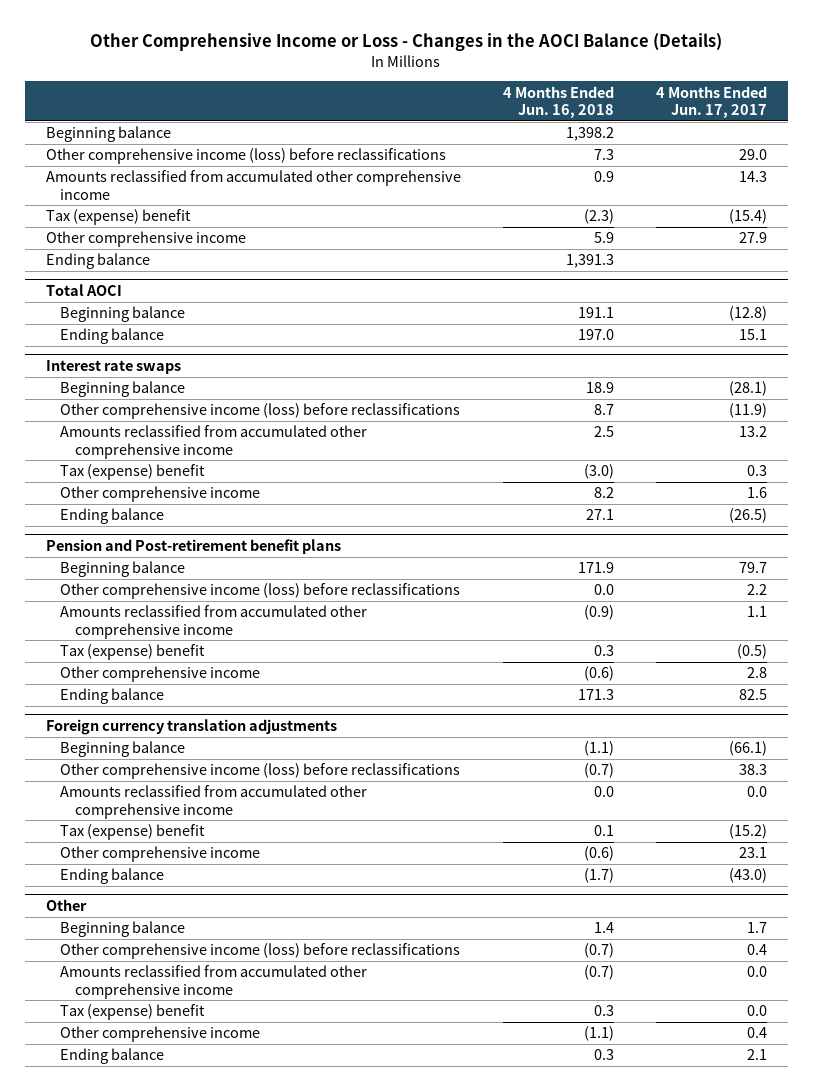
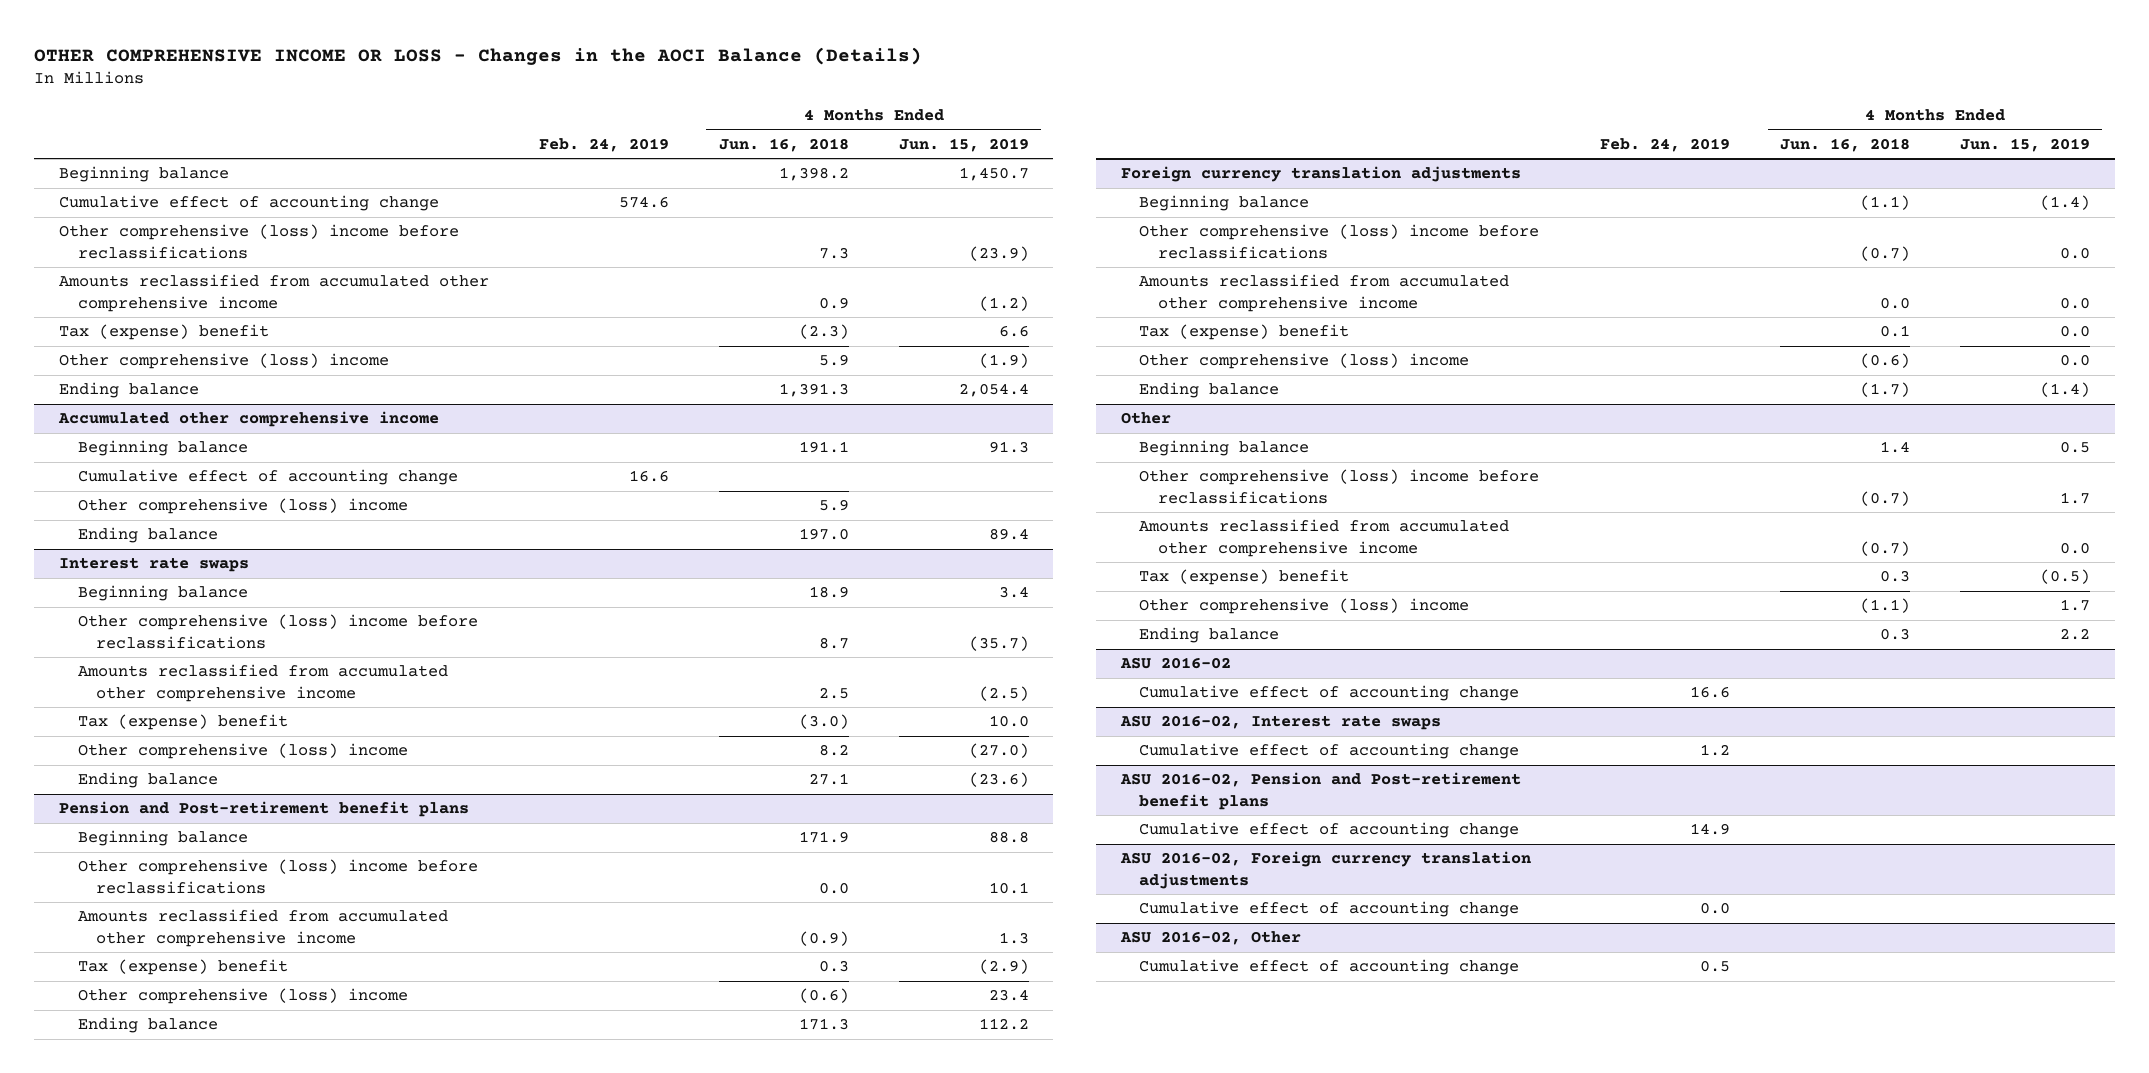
[90,33,723,52] Other Comprehensive Income or Loss - Changes in the AOCI Balance (Details) -> [34,46,923,65] OTHER COMPREHENSIVE INCOME OR LOSS - Changes in the AOCI Balance (Details)
[655,85,767,118] 4 Months Ended Jun. 17, 2017 -> none
none -> [538,137,669,152] Feb. 24, 2019
none -> [898,137,1029,152] Jun. 15, 2019
none -> [59,195,440,212] Cumulative effect of accounting change
[45,148,446,165] Other comprehensive income (loss) before reclassifications -> [59,224,460,259] Other comprehensive (loss) income before reclassifications
[45,231,246,248] Other comprehensive income -> [59,353,390,370] Other comprehensive (loss) income
[45,283,122,296] Total AOCI -> [58,411,440,428] Accumulated other comprehensive income
none -> [77,469,458,486] Cumulative effect of accounting change
none -> [77,498,408,515] Other comprehensive (loss) income
[60,403,461,420] Other comprehensive income (loss) before reclassifications -> [77,614,478,649] Other comprehensive (loss) income before reclassifications
[60,486,261,503] Other comprehensive income -> [77,743,408,760] Other comprehensive (loss) income
[60,583,461,600] Other comprehensive income (loss) before reclassifications -> [77,859,478,894] Other comprehensive (loss) income before reclassifications
[60,666,261,683] Other comprehensive income -> [77,988,408,1005] Other comprehensive (loss) income
[60,763,461,780] Other comprehensive income (loss) before reclassifications -> [1139,224,1540,259] Other comprehensive (loss) income before reclassifications
[60,846,261,863] Other comprehensive income -> [1139,353,1470,370] Other comprehensive (loss) income
[60,943,461,960] Other comprehensive income (loss) before reclassifications -> [1139,469,1540,504] Other comprehensive (loss) income before reclassifications
[60,1026,261,1043] Other comprehensive income -> [1139,598,1470,615] Other comprehensive (loss) income
none -> [1119,657,1231,670] ASU 2016-02
none -> [1139,685,1520,702] Cumulative effect of accounting change
none -> [1119,715,1441,731] ASU 2016-02, Interest rate swaps
none -> [1139,743,1520,760] Cumulative effect of accounting change
none -> [1119,772,1521,810] ASU 2016-02, Pension and Post-retirement benefit plans
none -> [1139,822,1520,839] Cumulative effect of accounting change
none -> [1119,851,1531,889] ASU 2016-02, Foreign currency translation adjustments
none -> [1139,901,1520,918] Cumulative effect of accounting change
none -> [1119,931,1301,946] ASU 2016-02, Other
none -> [1139,959,1520,976] Cumulative effect of accounting change

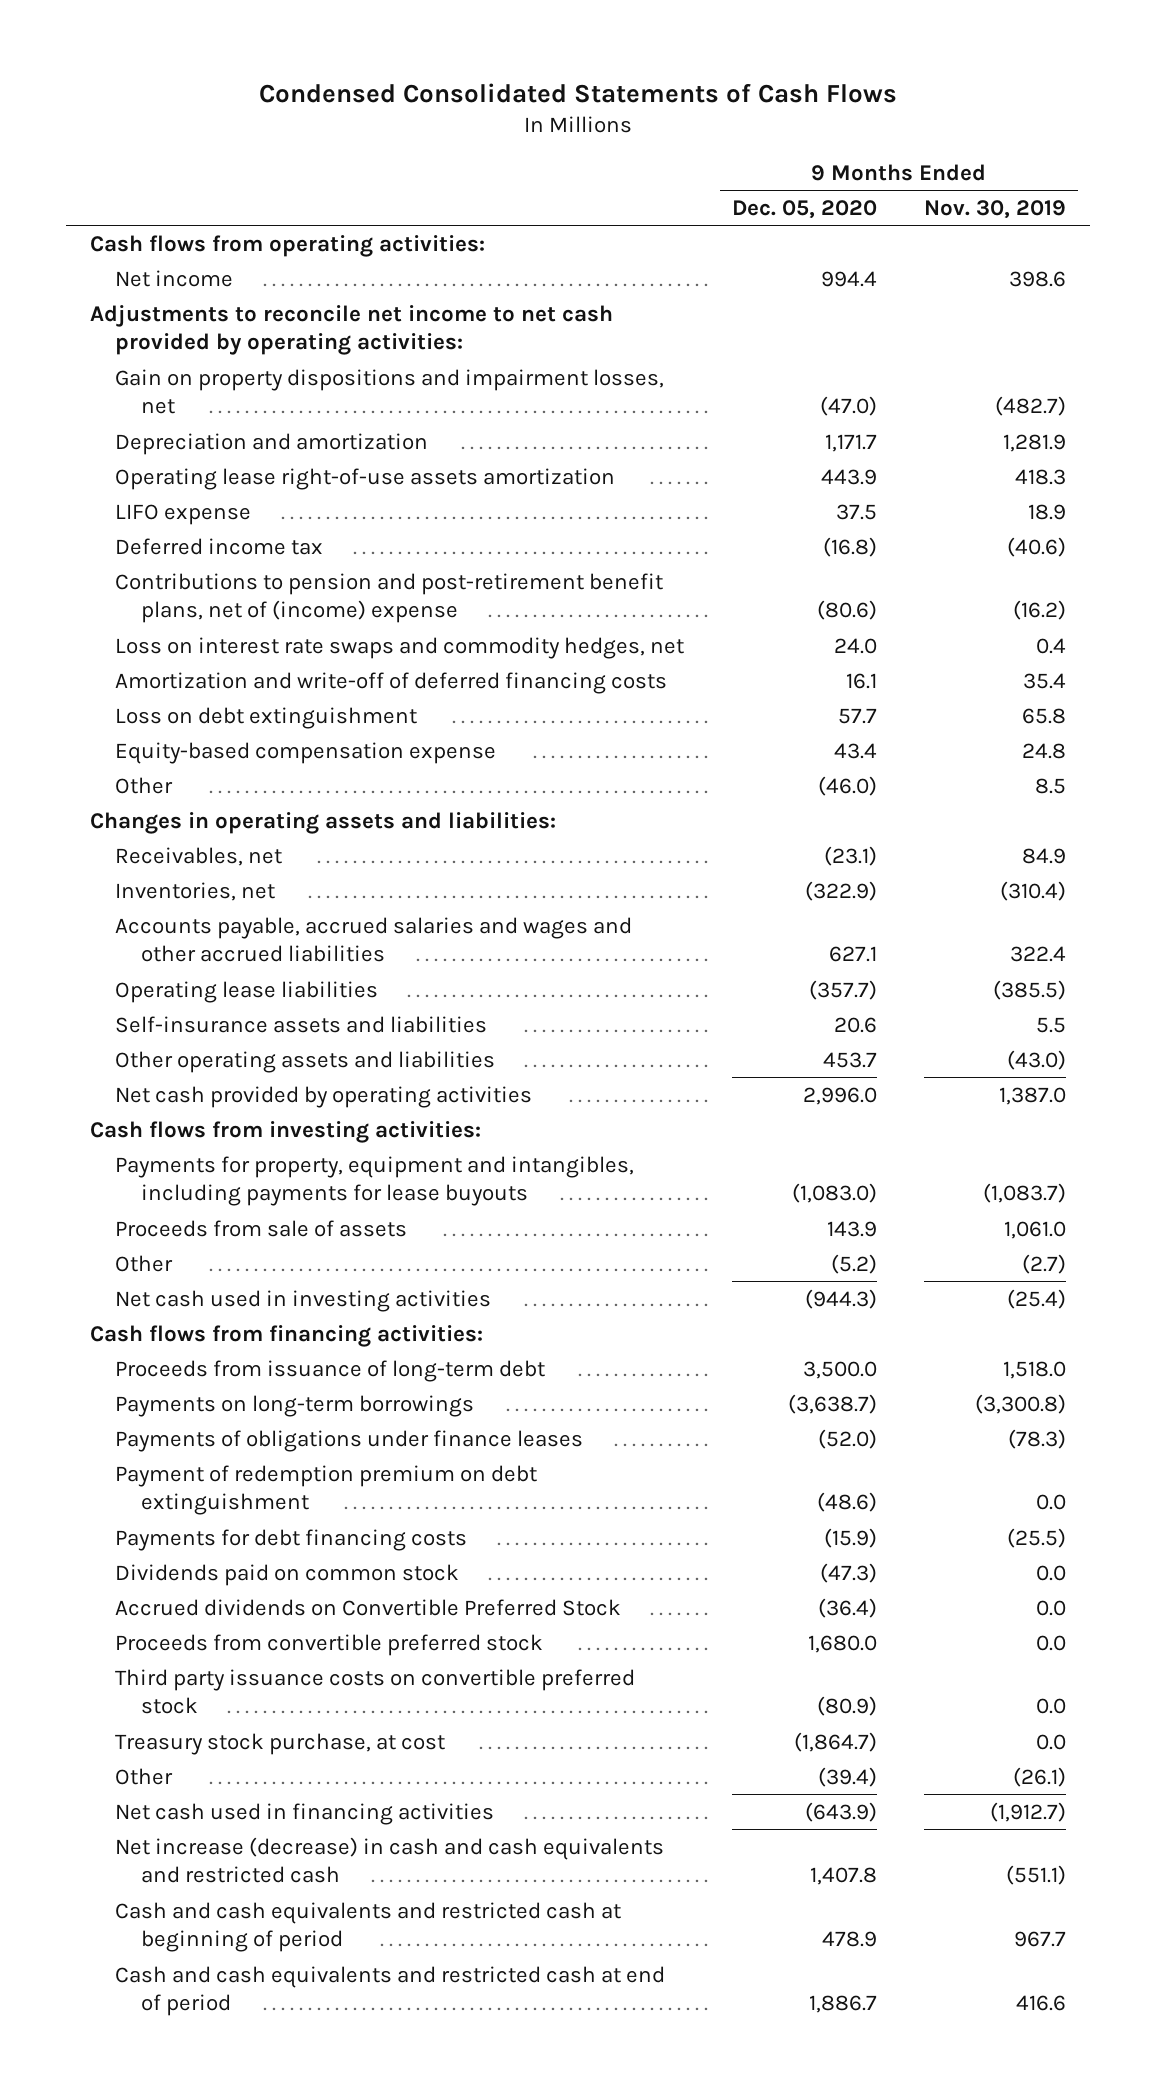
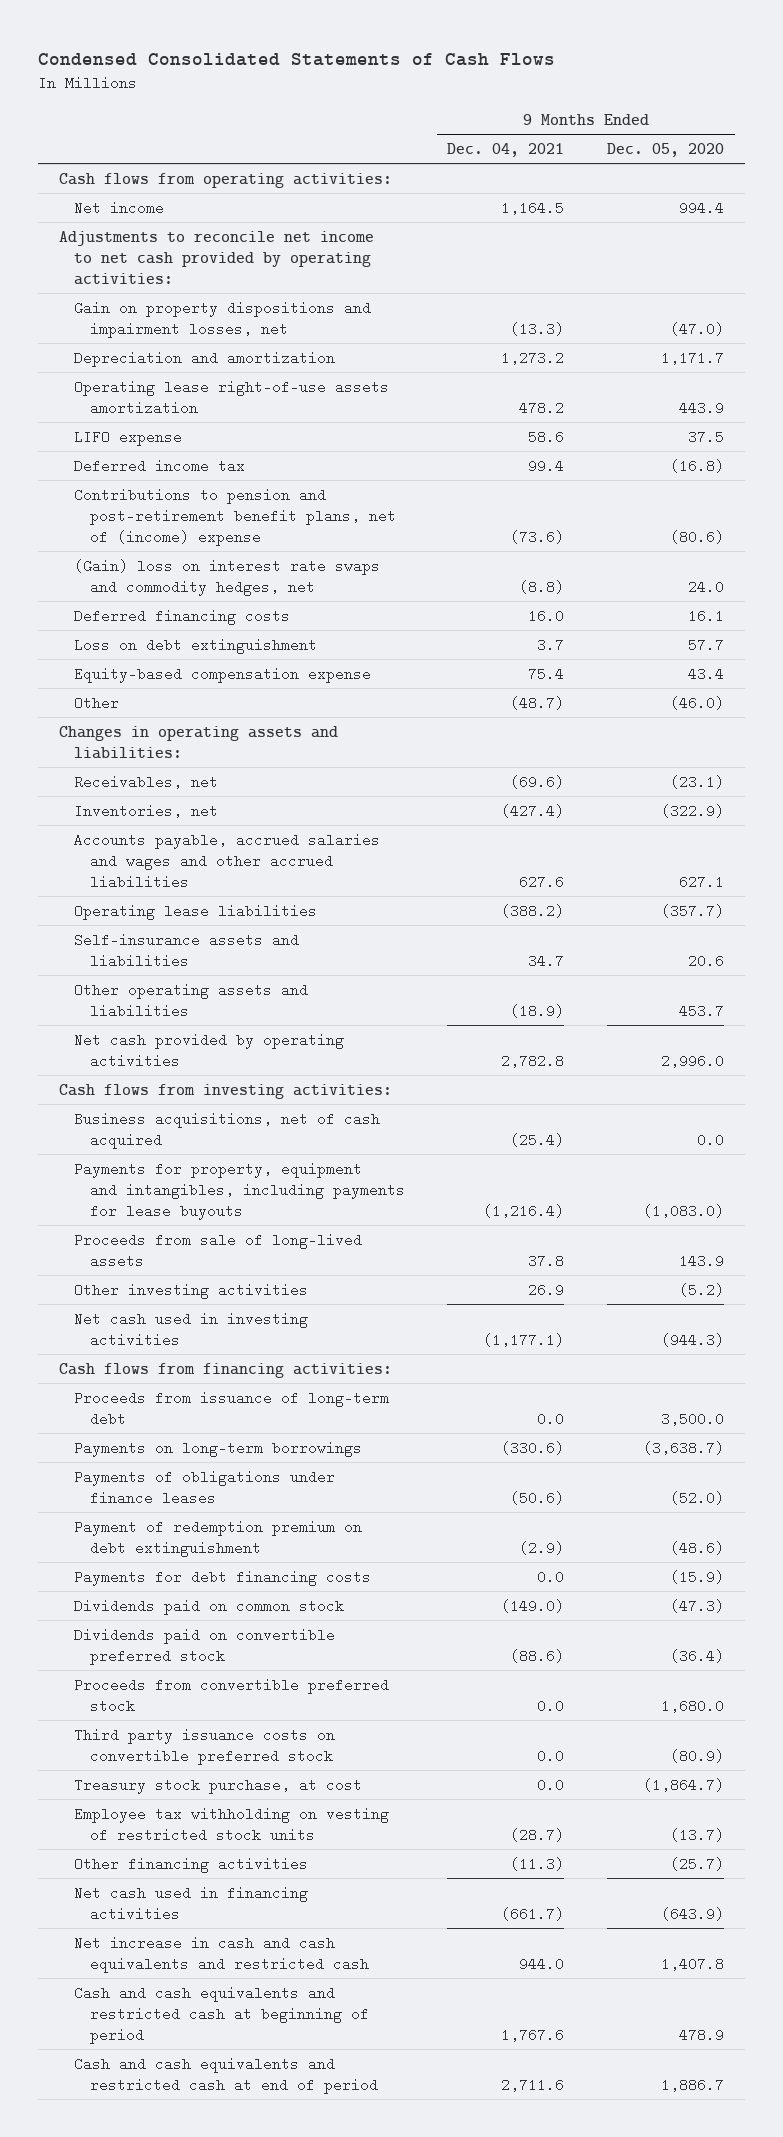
[924,199,1067,219] Nov. 30, 2019 -> none
none -> [447,142,565,157] Dec. 04, 2021
[115,636,685,659] Loss on interest rate swaps and commodity hedges, net -> [74,558,381,596] (Gain) loss on interest rate swaps and commodity hedges, net
[115,671,668,694] Amortization and write-off of deferred financing costs -> [74,608,291,625] Deferred financing costs
none -> [74,1111,381,1149] Business acquisitions, net of cash acquired
[115,1219,408,1237] Proceeds from sale of assets -> [74,1232,363,1268] Proceeds from sale of long-lived assets
[115,1254,174,1272] Other -> [74,1282,309,1299] Other investing activities
[115,1598,622,1616] Accrued dividends on Convertible Preferred Stock -> [74,1627,336,1665] Dividends paid on convertible preferred stock
none -> [74,1806,390,1842] Employee tax withholding on vesting of restricted stock units
[115,1767,174,1785] Other -> [74,1856,309,1873] Other financing activities
[817,1766,877,1787] (39.4) -> [669,1856,724,1871] (25.7)
[115,1836,665,1884] Net increase (decrease) in cash and cash equivalents and restricted cash -> [74,1935,369,1973] Net increase in cash and cash equivalents and restricted cash

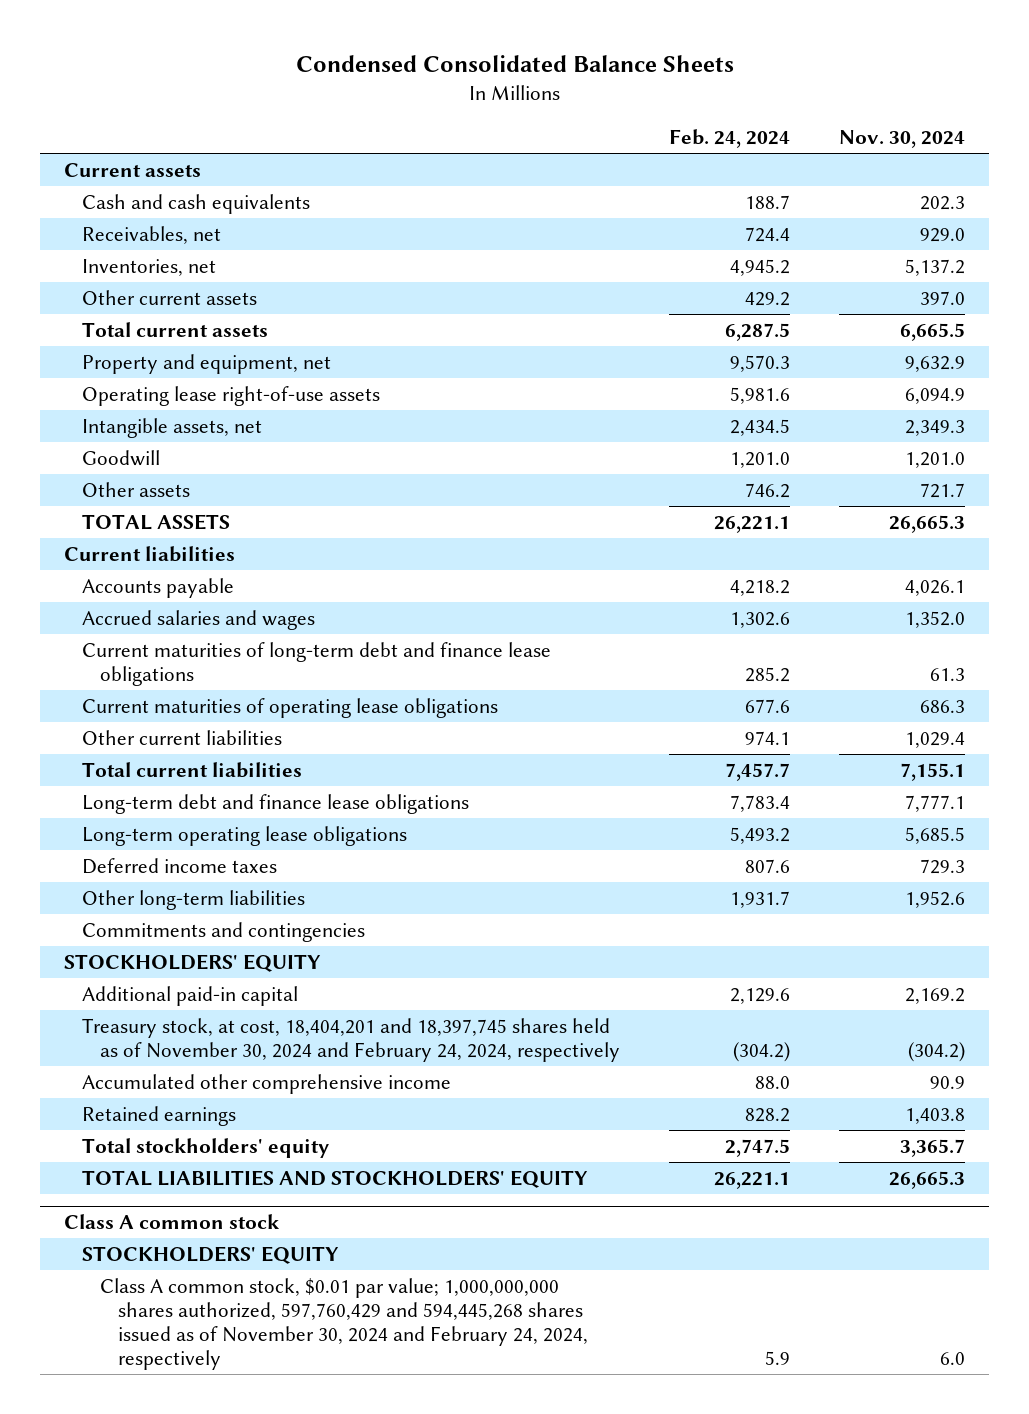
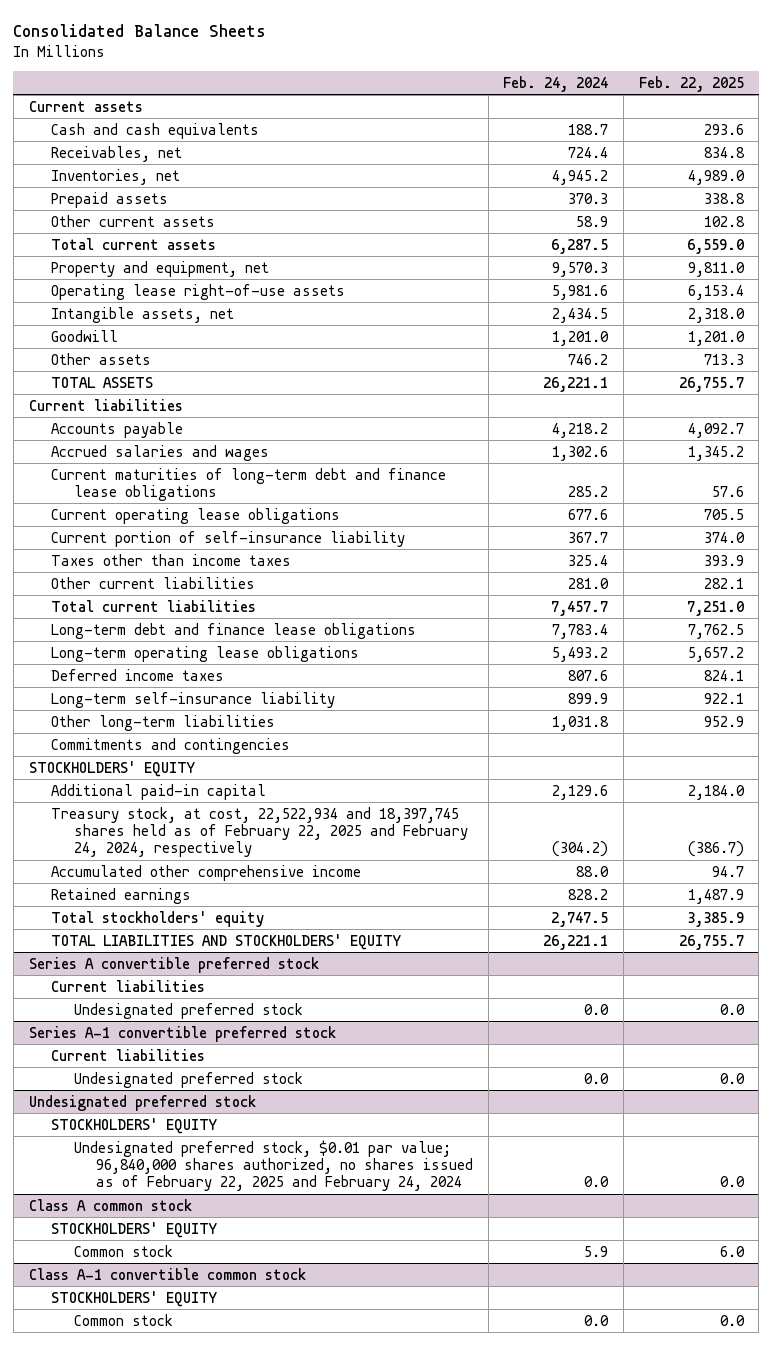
[295,55,734,73] Condensed Consolidated Balance Sheets -> [13,23,267,37] Consolidated Balance Sheets
[838,130,965,149] Nov. 30, 2024 -> none
none -> [638,76,744,93] Feb. 22, 2025
none -> [51,191,169,208] Prepaid assets
[744,291,790,306] 429.2 -> [576,215,609,227] 58.9
[82,697,499,718] Current maturities of operating lease obligations -> [51,507,341,524] Current operating lease obligations
none -> [51,530,406,547] Current portion of self-insurance liability
none -> [51,553,292,566] Taxes other than income taxes
[744,730,790,745] 974.1 -> [568,577,610,589] 281.0
none -> [51,691,336,708] Long-term self-insurance liability
[729,890,790,908] 1,931.7 -> [552,715,610,731] 1,031.8
[82,1017,620,1062] Treasury stock, at cost, 18,404,201 and 18,397,745 shares held as of November 30, 2024 and February 24, 2024, respectively -> [51,806,468,858] Treasury stock, at cost, 22,522,934 and 18,397,745 shares held as of February 22, 2025 and February 24, 2024, respectively
none -> [28,956,319,973] Series A convertible preferred stock
none -> [51,979,206,992] Current liabilities
none -> [73,1002,303,1019] Undesignated preferred stock
none -> [28,1025,336,1042] Series A-1 convertible preferred stock
none -> [51,1048,206,1061] Current liabilities
none -> [73,1071,303,1088] Undesignated preferred stock
none -> [28,1094,256,1111] Undesignated preferred stock
none -> [51,1117,218,1134] STOCKHOLDERS' EQUITY
none -> [73,1139,474,1192] Undesignated preferred stock, $0.01 par value; 96,840,000 shares authorized, no shares issued as of February 22, 2025 and February 24, 2024
[99,1277,588,1371] Class A common stock, $0.01 par value; 1,000,000,000 shares authorized, 597,760,429 and 594,445,268 shares issued as of November 30, 2024 and February 24, 2024, respectively -> [73,1244,173,1257] Common stock
none -> [28,1267,306,1280] Class A-1 convertible common stock
none -> [51,1290,218,1307] STOCKHOLDERS' EQUITY
none -> [73,1313,173,1326] Common stock

